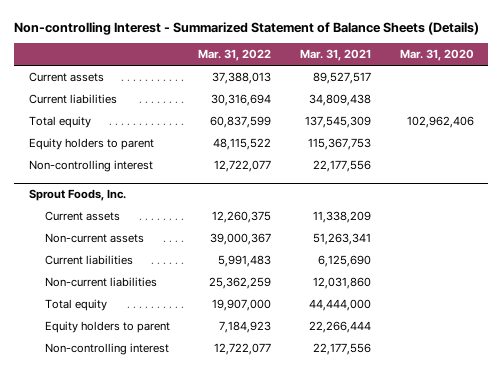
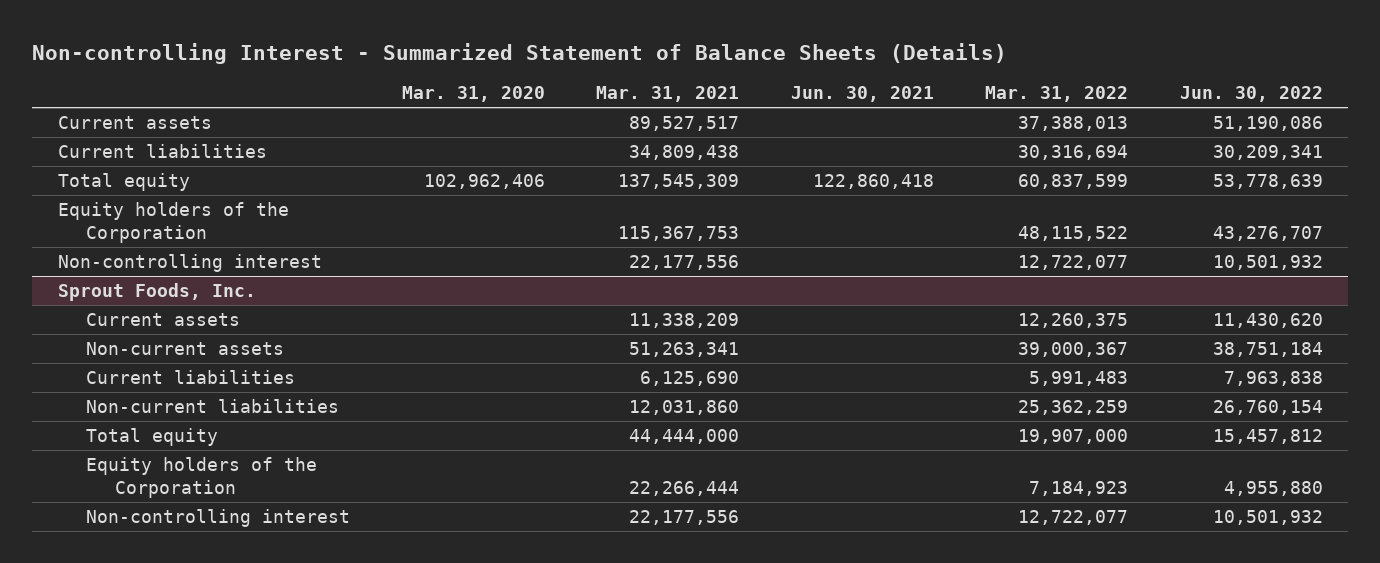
none -> [790,86,934,103] Jun. 30, 2021
none -> [1179,86,1323,103] Jun. 30, 2022
[28,137,154,150] Equity holders to parent -> [57,202,289,243] Equity holders of the Corporation
[44,320,170,333] Equity holders to parent -> [86,457,318,498] Equity holders of the Corporation

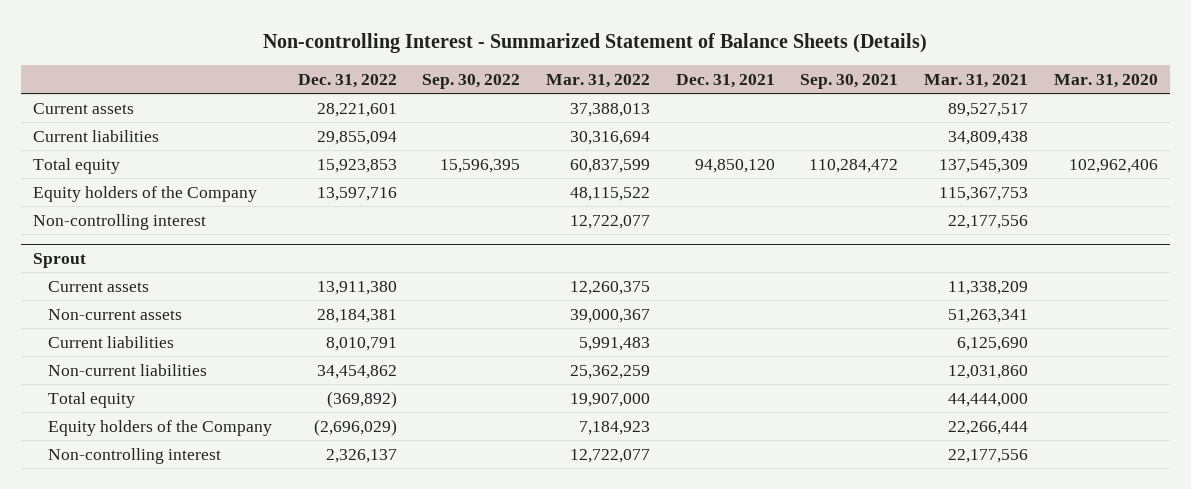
[790,86,934,103] Jun. 30, 2021 -> none
[1179,86,1323,103] Jun. 30, 2022 -> none
none -> [297,74,397,89] Dec. 31, 2022
none -> [422,74,521,90] Sep. 30, 2022
none -> [675,74,775,89] Dec. 31, 2021
none -> [800,74,899,90] Sep. 30, 2021
[57,202,289,243] Equity holders of the Corporation -> [33,185,258,202] Equity holders of the Company
[57,283,256,302] Sprout Foods, Inc. -> [33,252,87,268] Sprout
[86,457,318,498] Equity holders of the Corporation -> [48,419,273,436] Equity holders of the Company

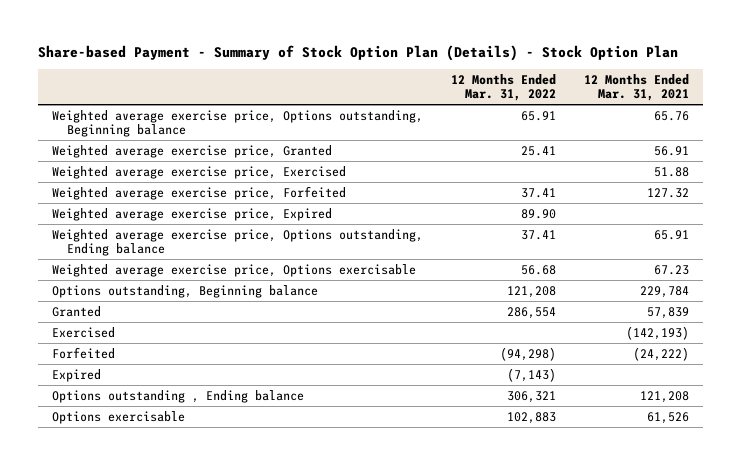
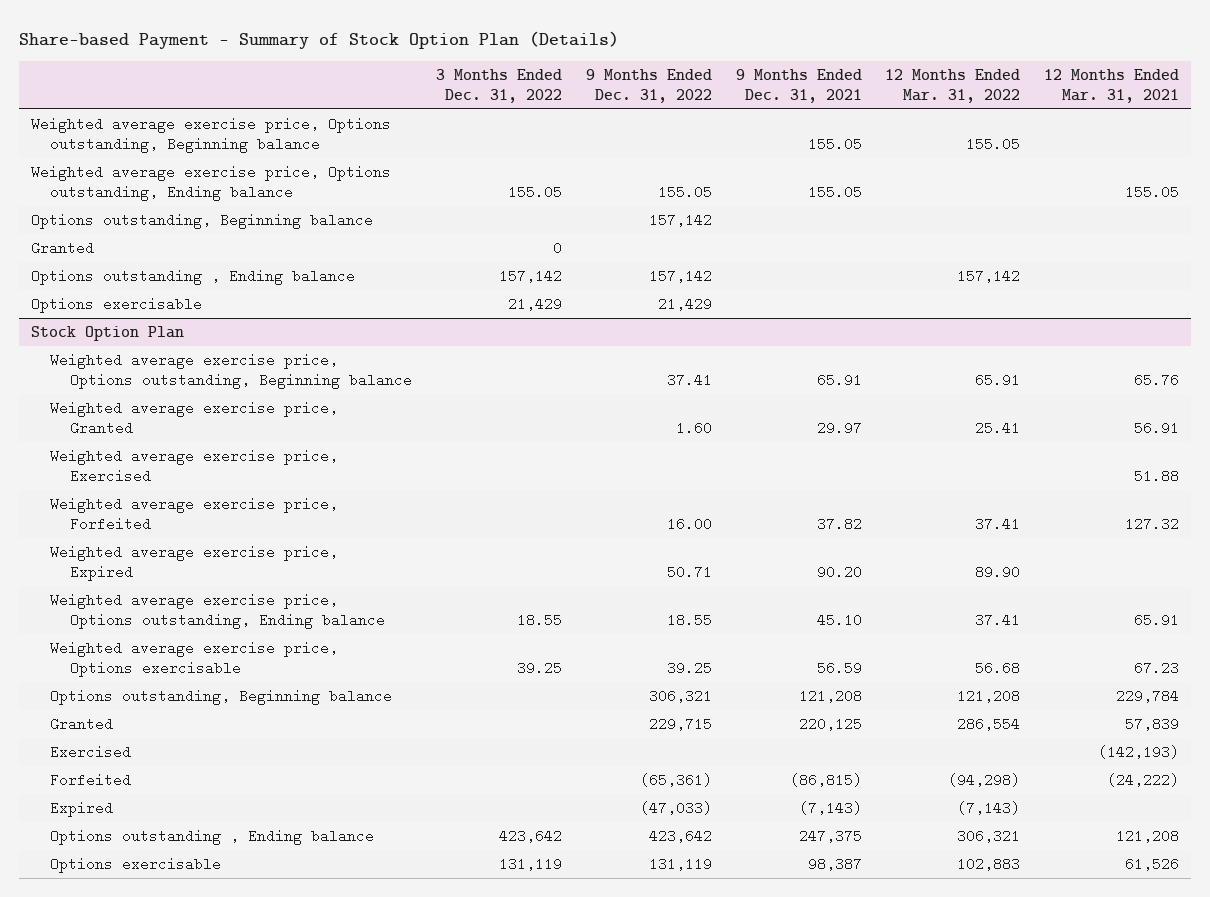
[37,45,678,62] Share-based Payment - Summary of Stock Option Plan (Details) - Stock Option Plan -> [19,30,620,49] Share-based Payment - Summary of Stock Option Plan (Details)
none -> [435,68,562,103] 3 Months Ended Dec. 31, 2022
none -> [585,68,712,103] 9 Months Ended Dec. 31, 2022
none -> [735,68,862,103] 9 Months Ended Dec. 31, 2021
none -> [30,116,391,153] Weighted average exercise price, Options outstanding, Beginning balance
none -> [30,164,391,201] Weighted average exercise price, Options outstanding, Ending balance
none -> [30,212,373,229] Options outstanding, Beginning balance
none -> [30,240,94,255] Granted
none -> [30,268,355,285] Options outstanding , Ending balance
none -> [30,296,202,313] Options exercisable
none -> [30,325,184,341] Stock Option Plan

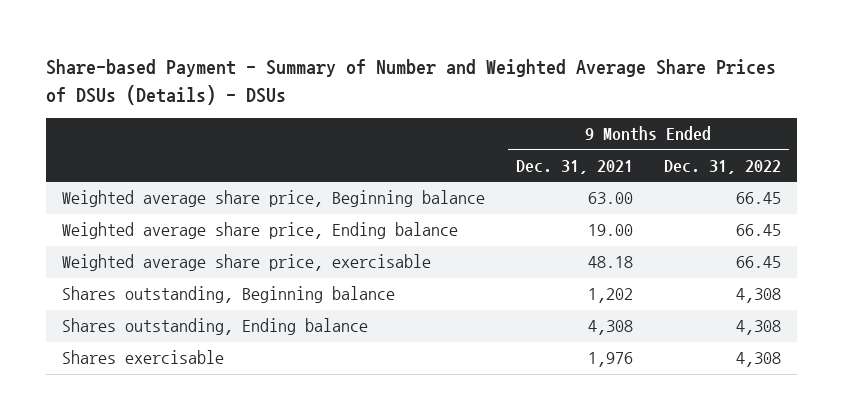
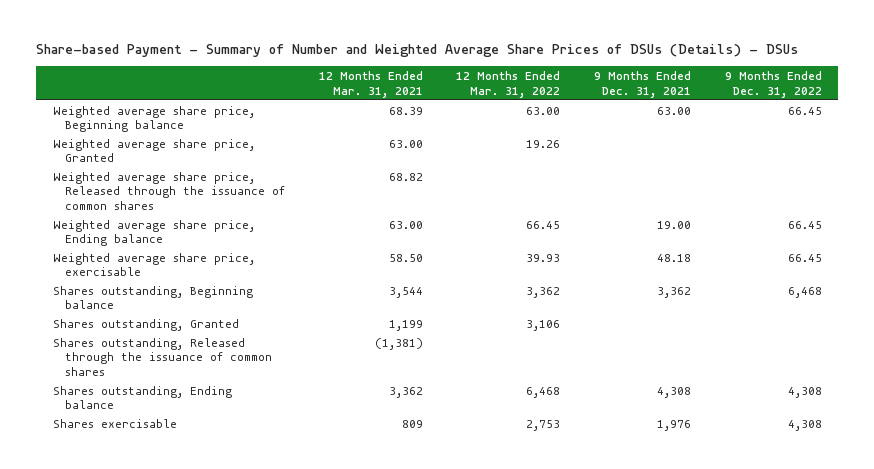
none -> [318,71,423,98] 12 Months Ended Mar. 31, 2021
none -> [456,71,561,98] 12 Months Ended Mar. 31, 2022
none -> [52,138,255,163] Weighted average share price, Granted
none -> [52,171,286,210] Weighted average share price, Released through the issuance of common shares
[587,288,633,304] 1,202 -> [656,286,691,298] 3,362
[736,288,782,304] 4,308 -> [787,286,822,298] 6,468
none -> [52,318,239,331] Shares outstanding, Granted
none -> [52,337,273,376] Shares outstanding, Released through the issuance of common shares

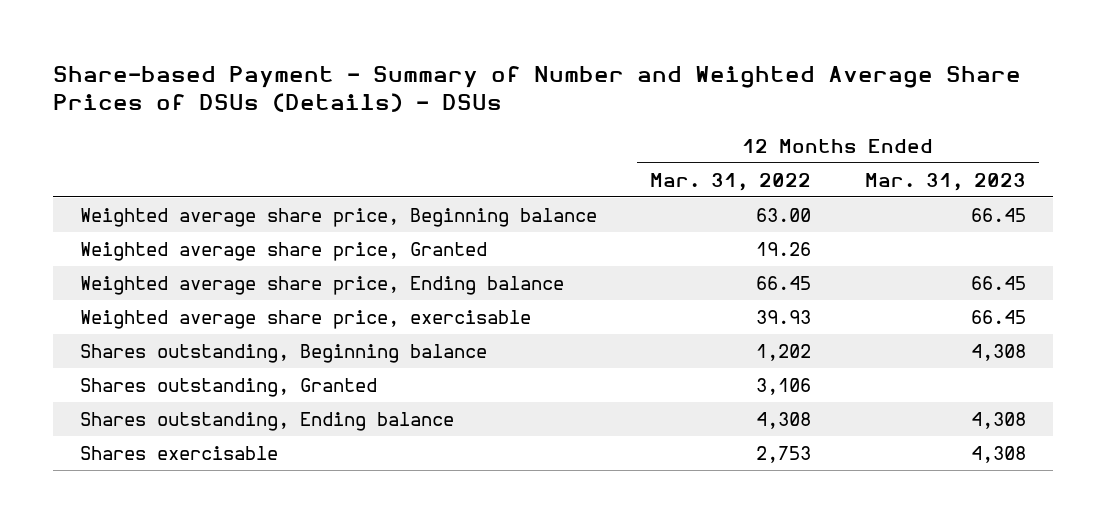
[318,71,423,98] 12 Months Ended Mar. 31, 2021 -> none
[593,71,691,98] 9 Months Ended Dec. 31, 2021 -> none
[724,71,822,98] 9 Months Ended Dec. 31, 2022 -> none
none -> [864,172,1026,191] Mar. 31, 2023
[52,171,286,210] Weighted average share price, Released through the issuance of common shares -> none
[526,286,561,298] 3,362 -> [756,343,812,361] 1,202
[52,337,273,376] Shares outstanding, Released through the issuance of common shares -> none
[526,386,561,398] 6,468 -> [756,411,812,429] 4,308

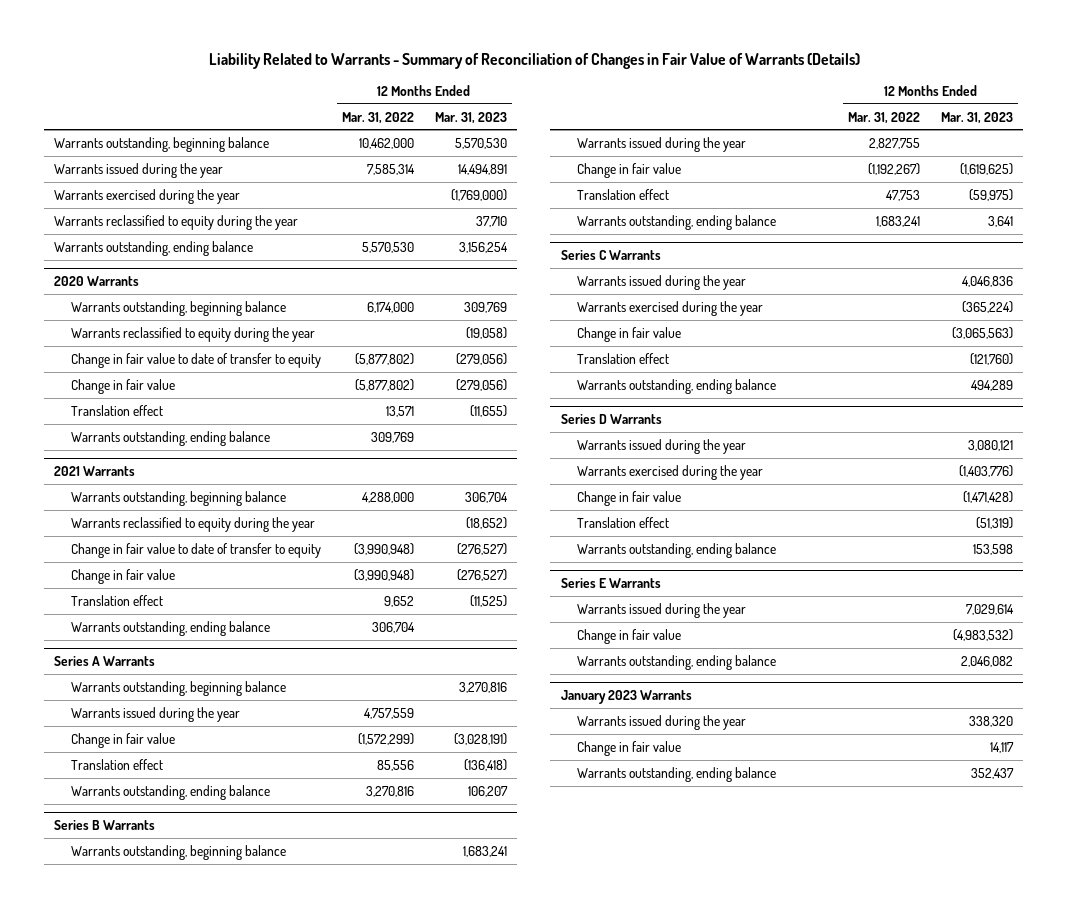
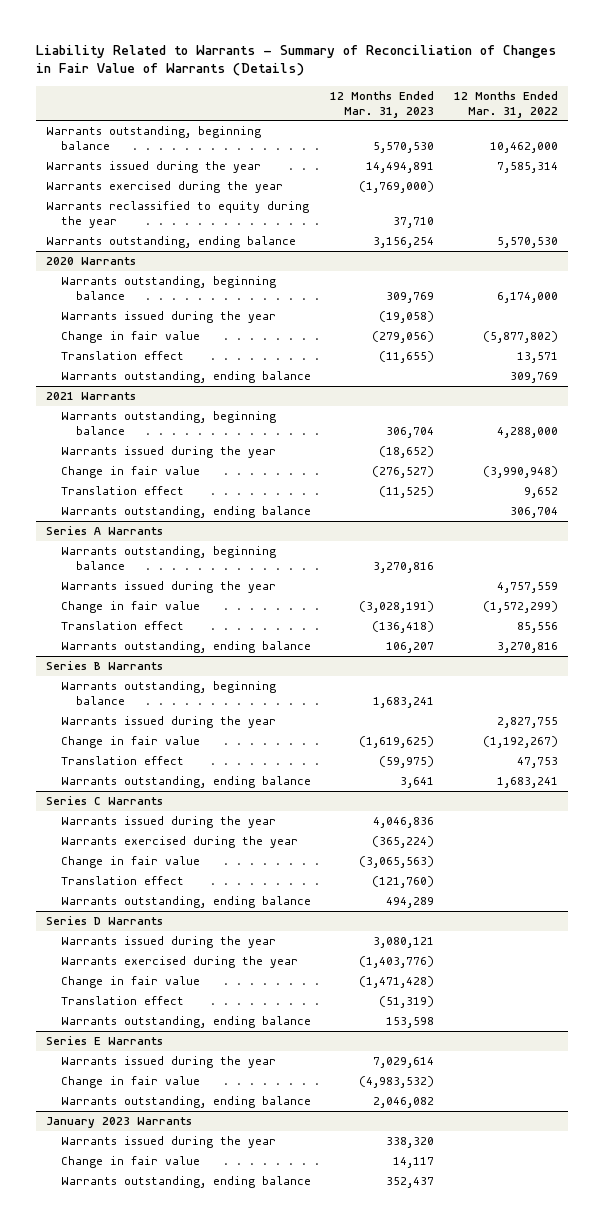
[70,352,321,368] Change in fair value to date of transfer to equity -> none
[70,326,315,342] Warrants reclassified to equity during the year -> [60,311,276,324] Warrants issued during the year
[70,542,321,558] Change in fair value to date of transfer to equity -> none
[70,516,315,532] Warrants reclassified to equity during the year -> [60,446,276,459] Warrants issued during the year

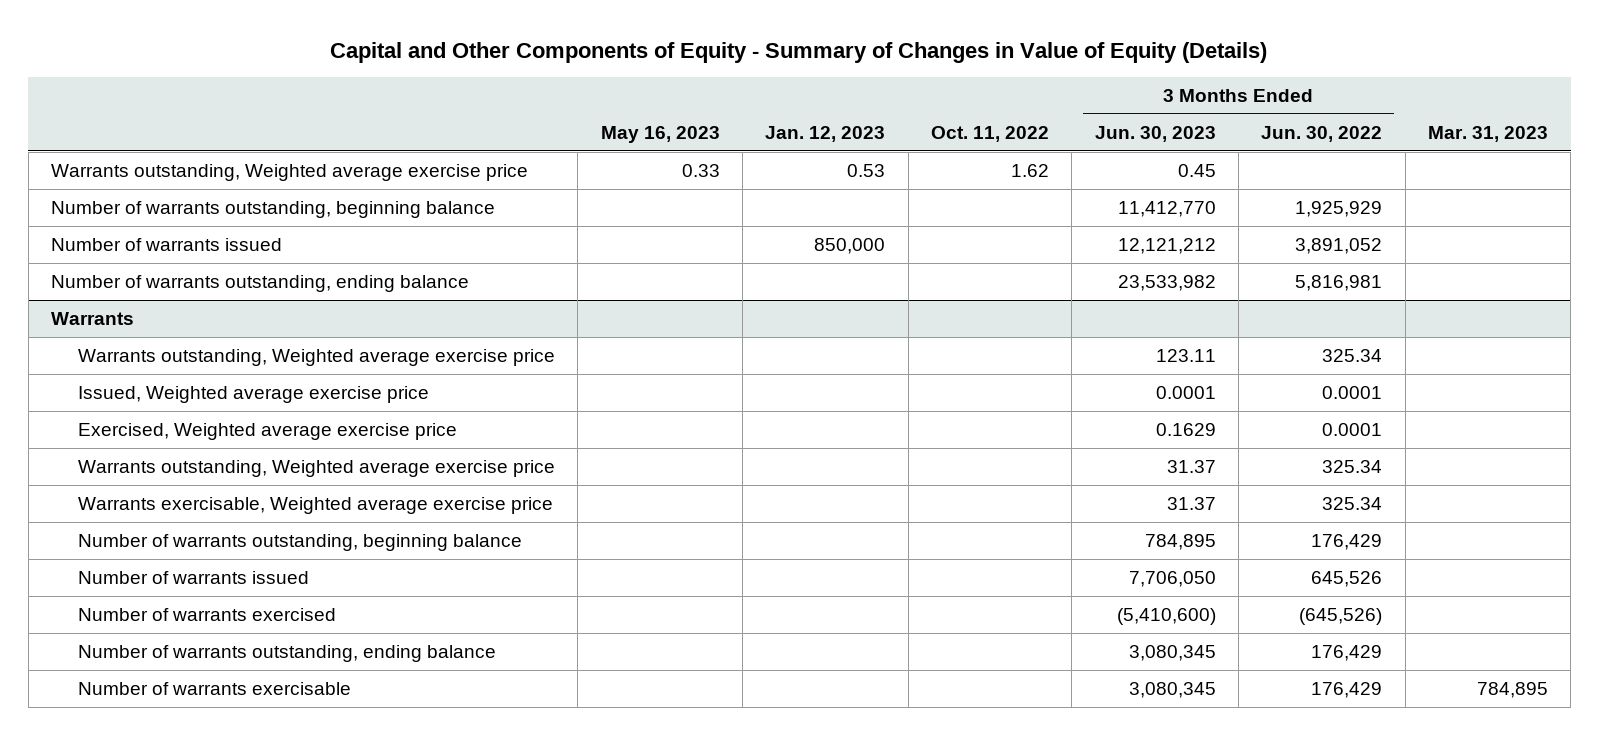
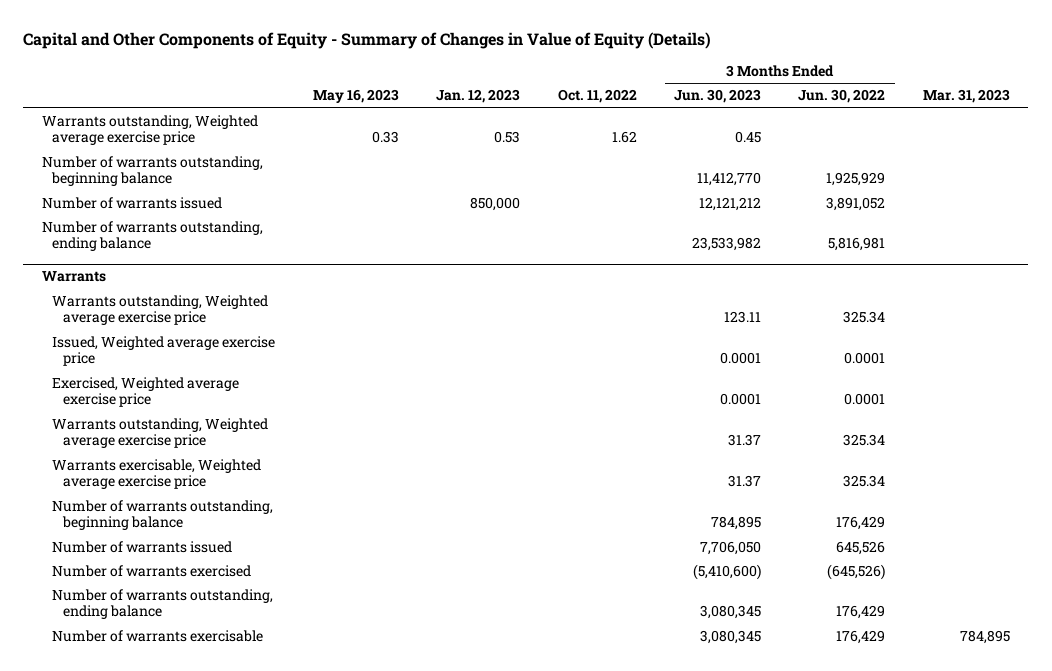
[1155,423,1216,437] 0.1629 -> [720,393,762,406] 0.0001

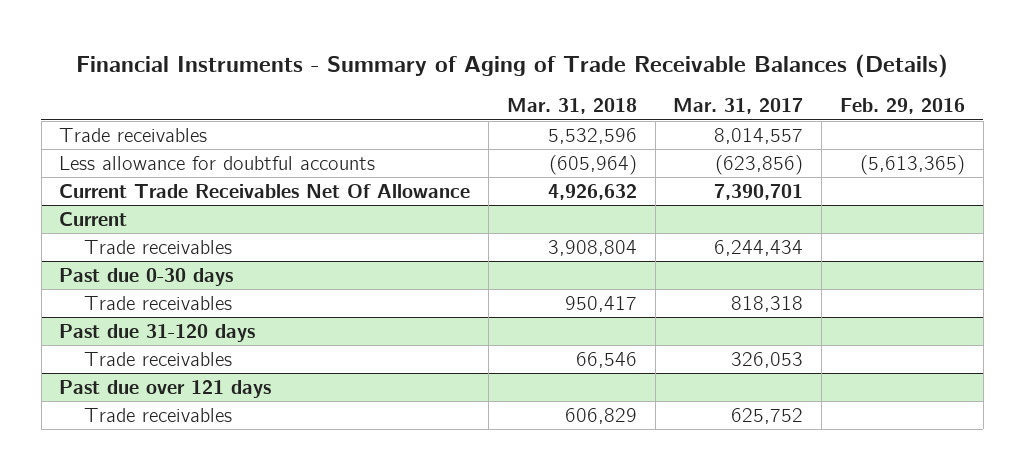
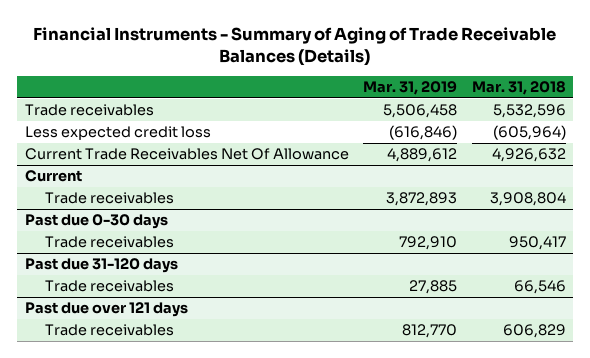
[673,98,804,115] Mar. 31, 2017 -> none
[840,98,966,115] Feb. 29, 2016 -> none
none -> [363,81,458,96] Mar. 31, 2019
[59,155,376,170] Less allowance for doubtful accounts -> [24,126,211,141] Less expected credit loss

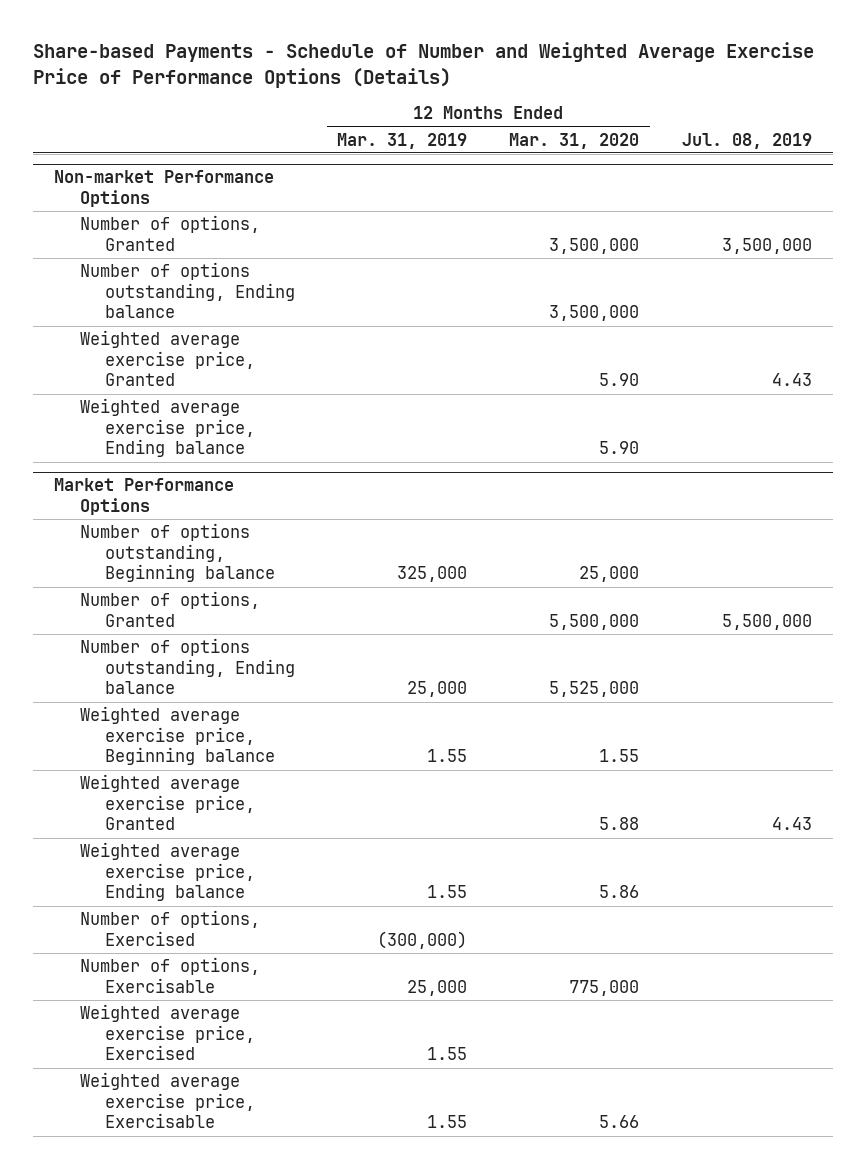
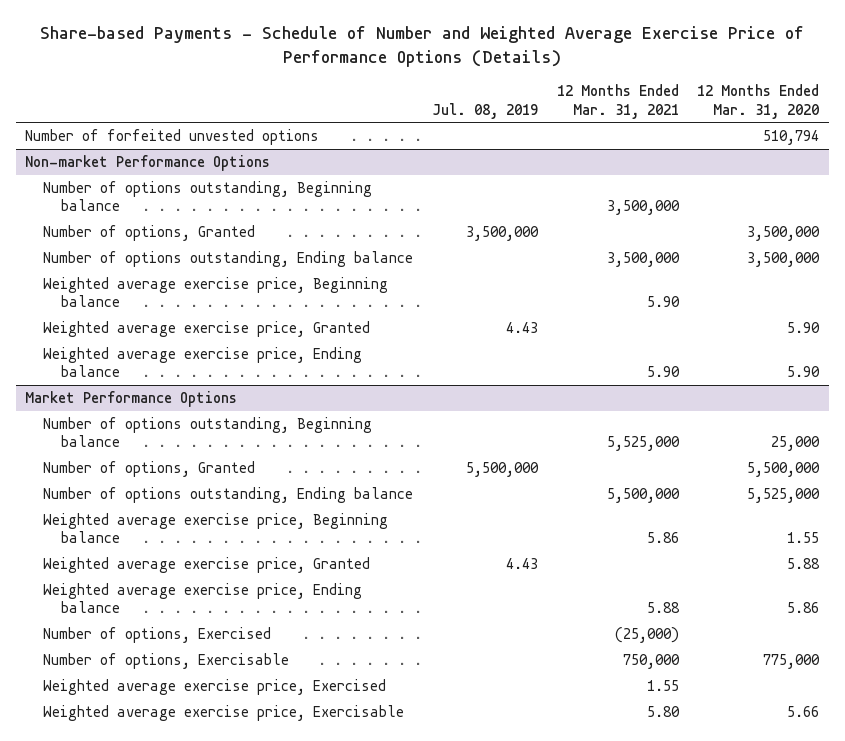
[337,132,468,149] Mar. 31, 2019 -> none
none -> [556,84,679,119] 12 Months Ended Mar. 31, 2021
none -> [25,129,320,146] Number of forfeited unvested options
none -> [43,181,373,212] Number of options outstanding, Beginning balance
none -> [43,277,389,308] Weighted average exercise price, Beginning balance

